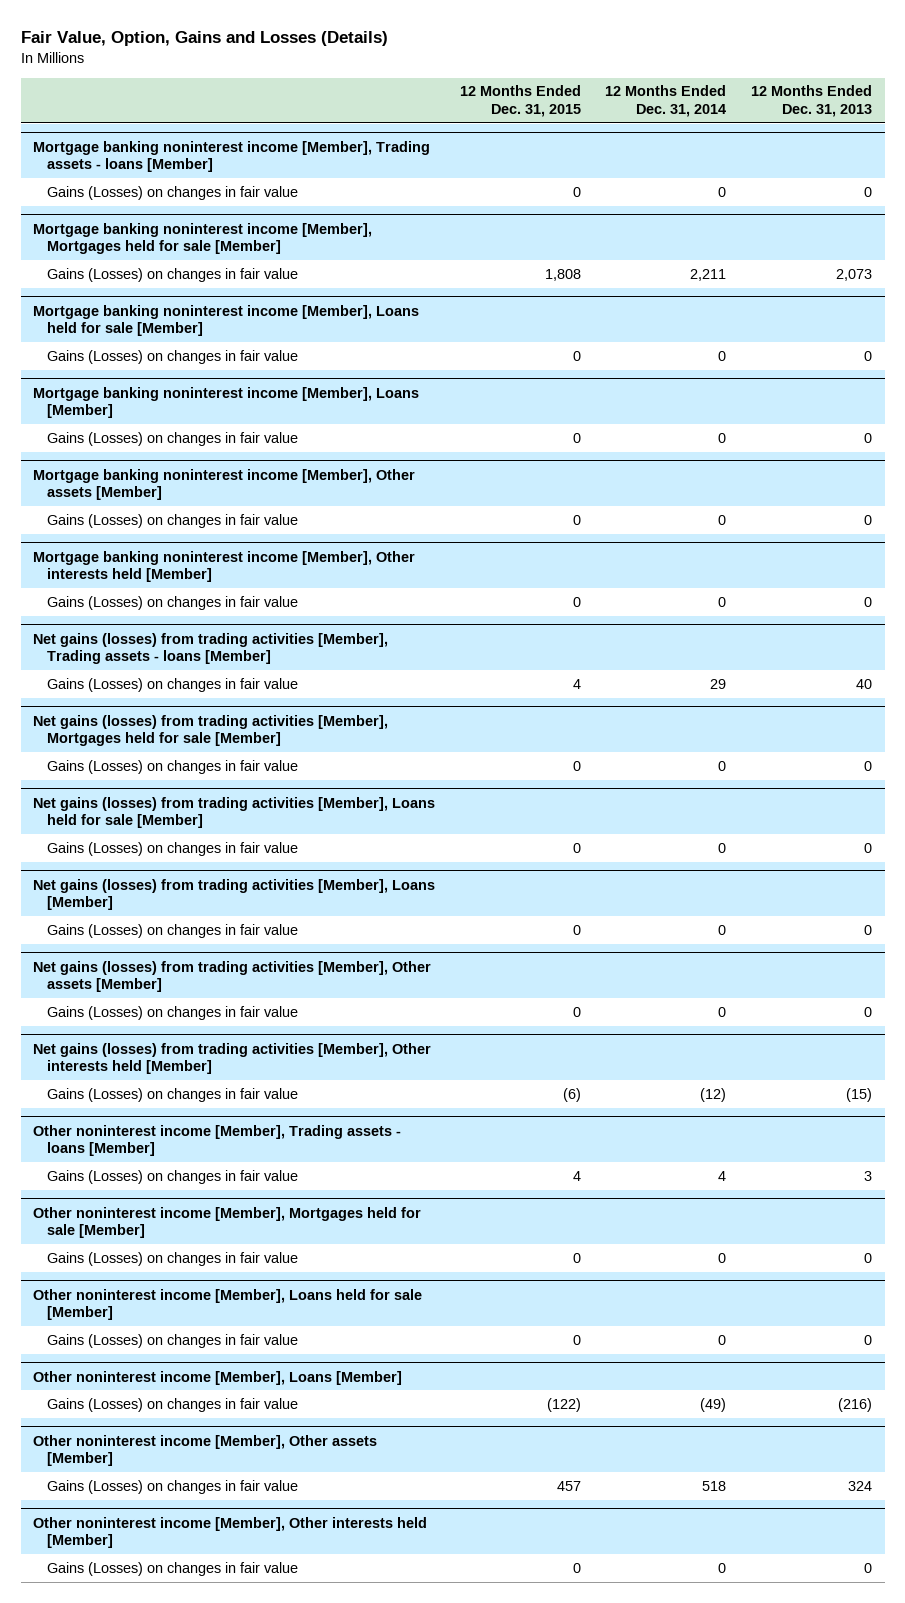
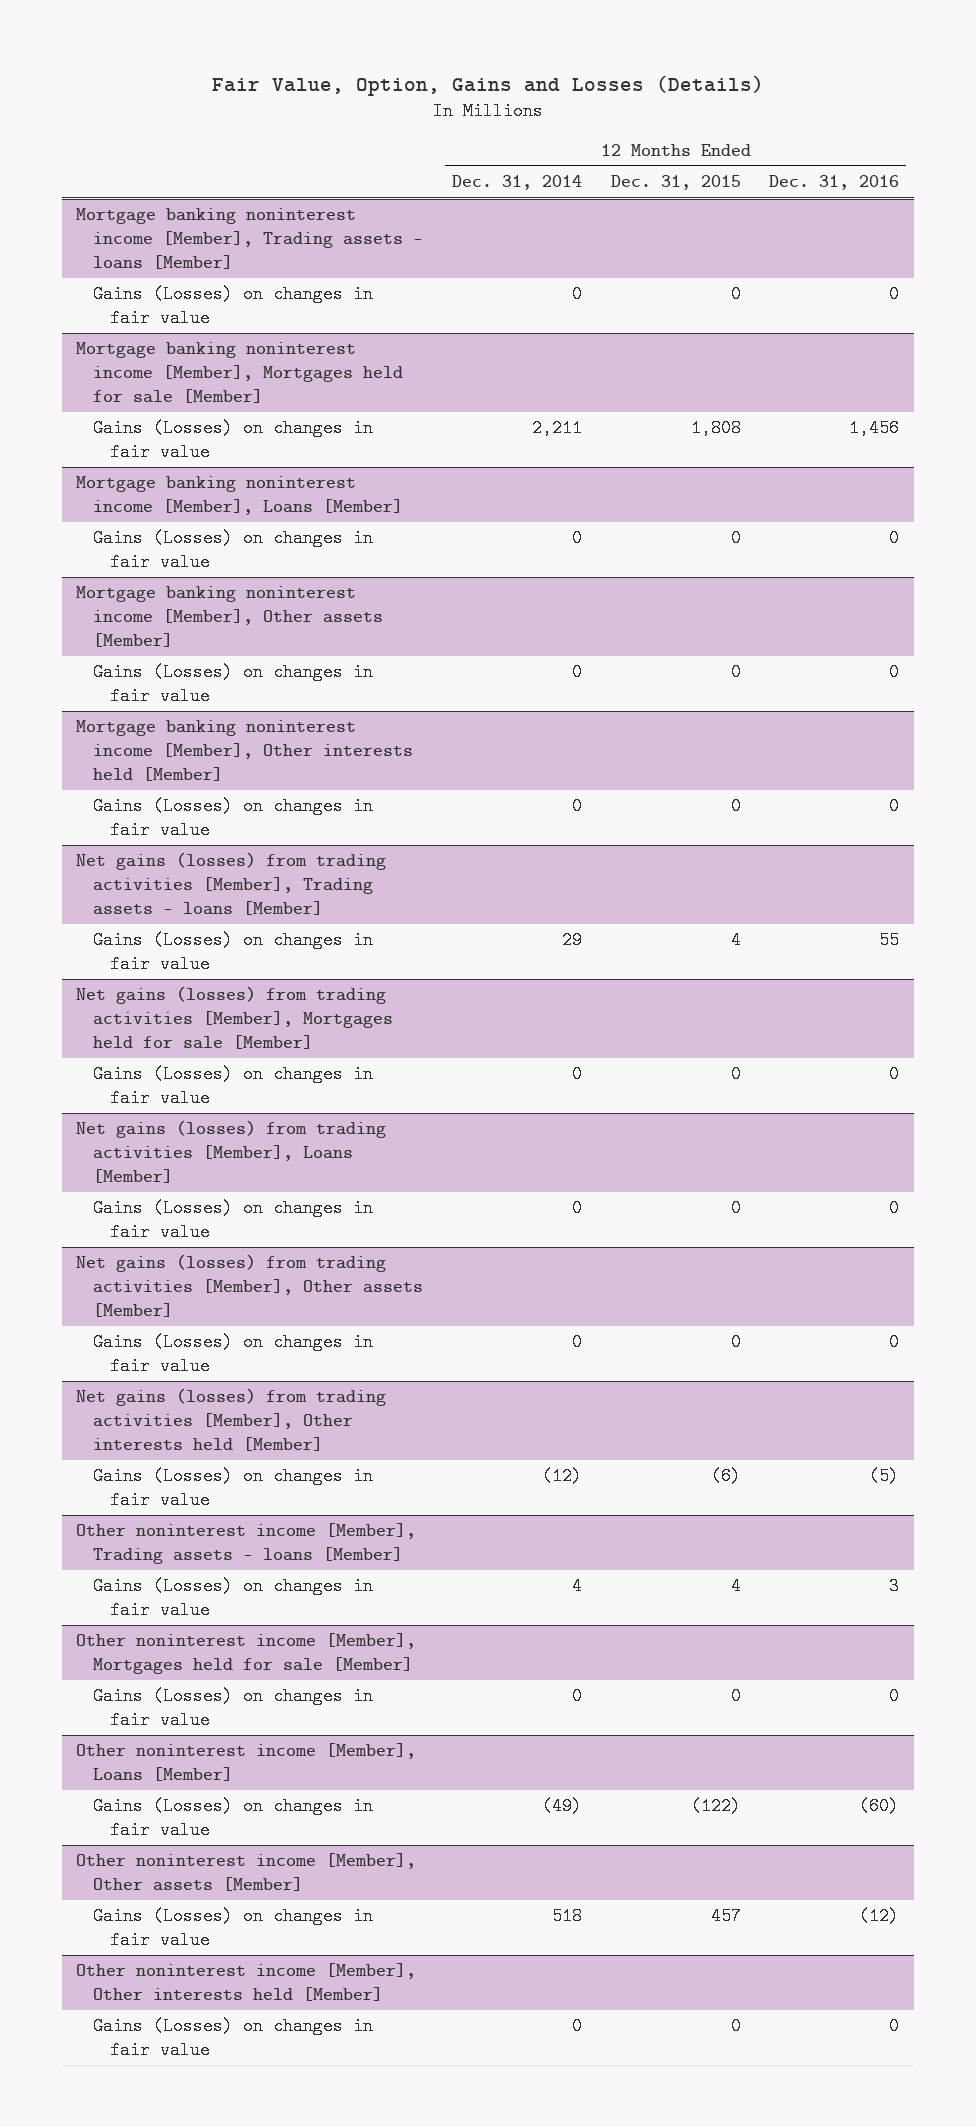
[751,85,873,117] 12 Months Ended Dec. 31, 2013 -> none
none -> [769,175,900,191] Dec. 31, 2016
[32,304,419,336] Mortgage banking noninterest income [Member], Loans held for sale [Member] -> none
[47,349,299,364] Gains (Losses) on changes in fair value -> none
[32,796,435,828] Net gains (losses) from trading activities [Member], Loans held for sale [Member] -> none
[47,841,299,856] Gains (Losses) on changes in fair value -> none
[32,1288,422,1320] Other noninterest income [Member], Loans held for sale [Member] -> none
[47,1333,299,1348] Gains (Losses) on changes in fair value -> none

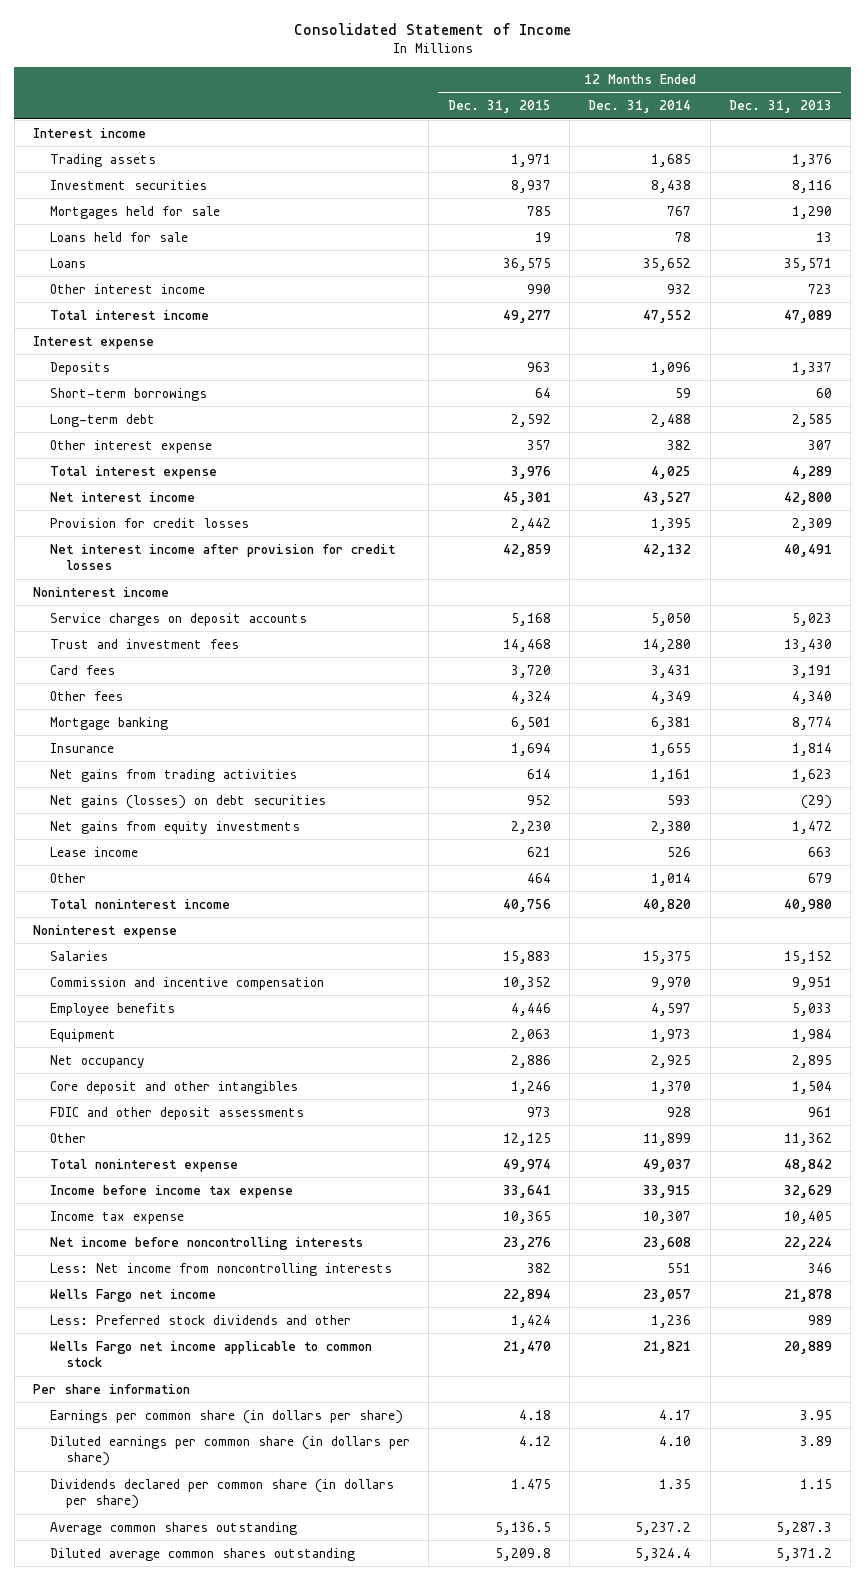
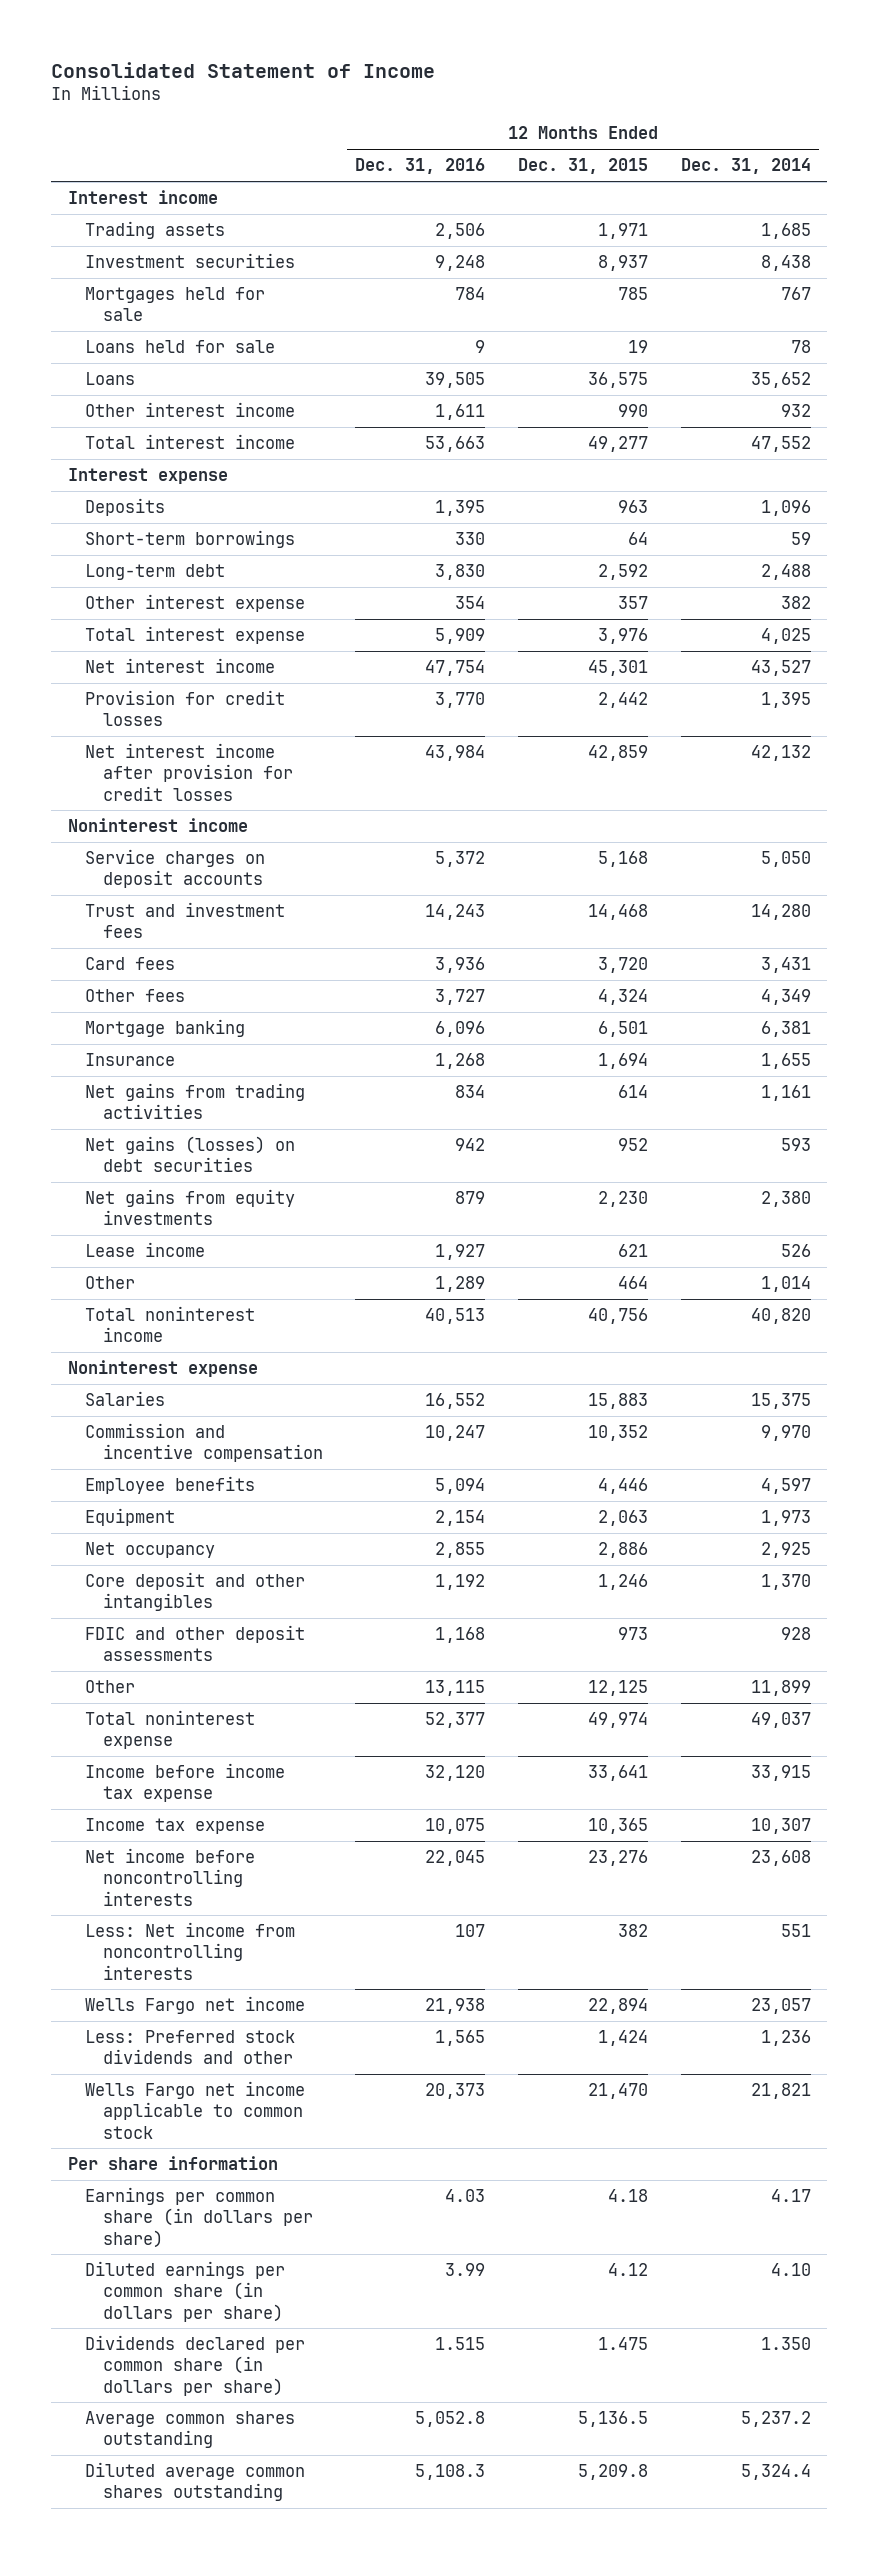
[728,100,832,114] Dec. 31, 2013 -> none
none -> [355,158,486,175] Dec. 31, 2016
[659,1478,692,1489] 1.35 -> [760,2337,811,2351] 1.350

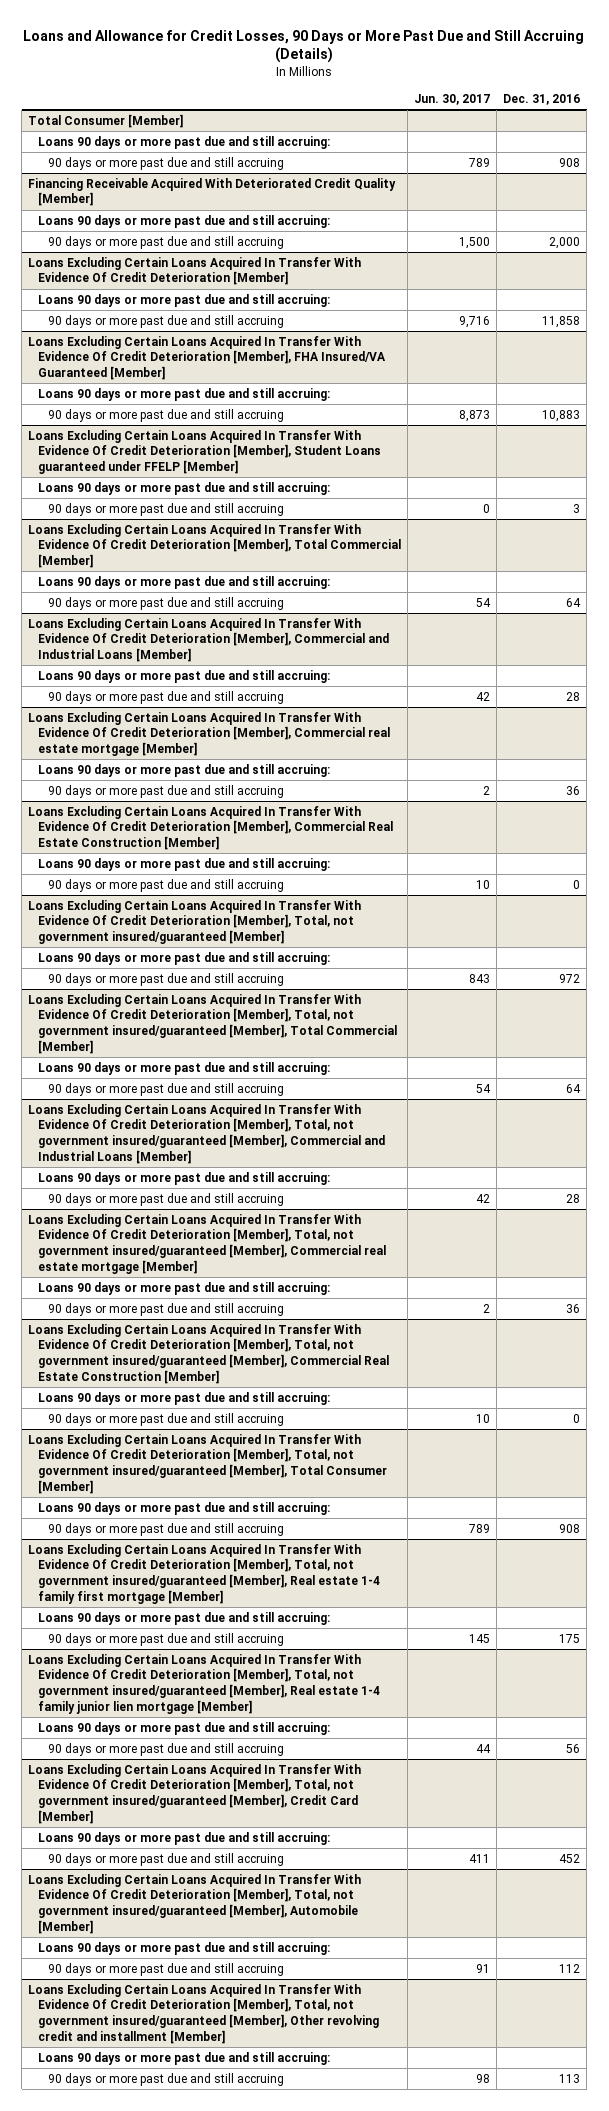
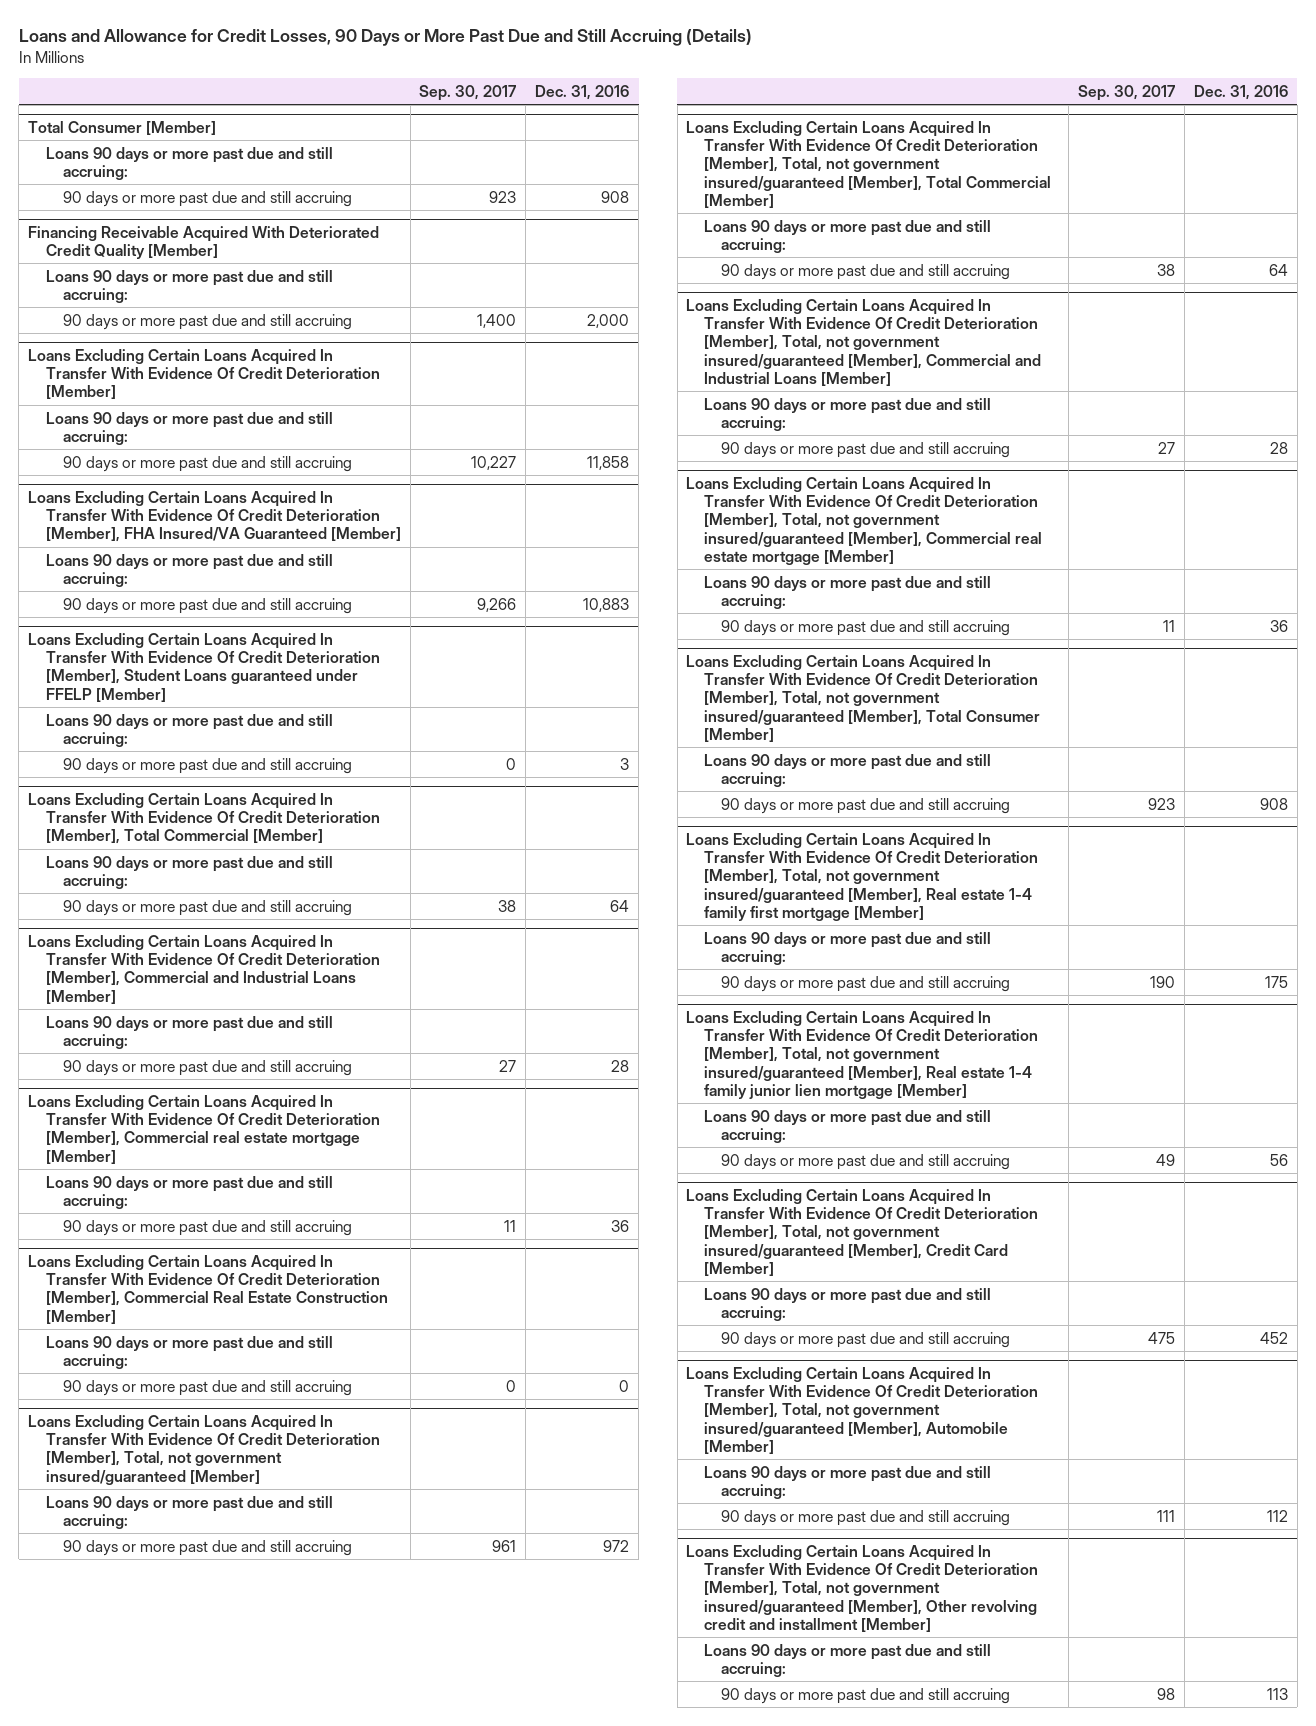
[414,93,491,105] Jun. 30, 2017 -> none
none -> [419,84,517,101] Sep. 30, 2017
[28,1323,390,1384] Loans Excluding Certain Loans Acquired In Transfer With Evidence Of Credit Deterioration [Member], Total, not government insured/guaranteed [Member], Commercial Real Estate Construction [Member] -> none
[38,1391,331,1405] Loans 90 days or more past due and still accruing: -> none
[47,1412,284,1426] 90 days or more past due and still accruing -> none

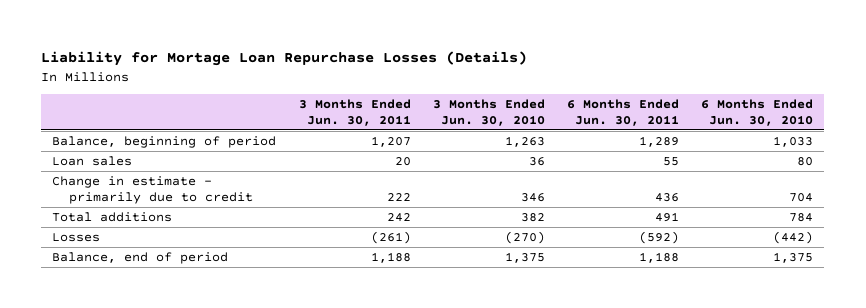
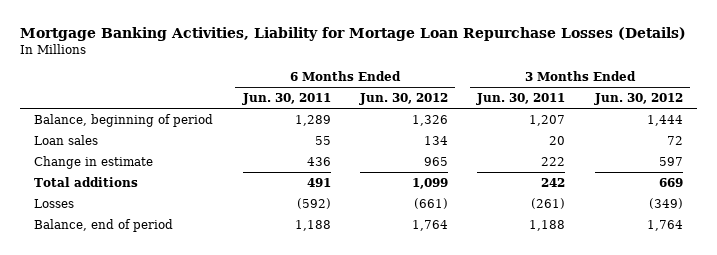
[41,51,528,67] Liability for Mortage Loan Repurchase Losses (Details) -> [19,27,686,42] Mortgage Banking Activities, Liability for Mortage Loan Repurchase Losses (Details)
[432,99,545,127] 3 Months Ended Jun. 30, 2010 -> none
[701,99,814,127] 6 Months Ended Jun. 30, 2010 -> none
none -> [358,93,448,106] Jun. 30, 2012
none -> [593,93,683,106] Jun. 30, 2012
[52,175,254,204] Change in estimate - primarily due to credit -> [34,155,154,169] Change in estimate

